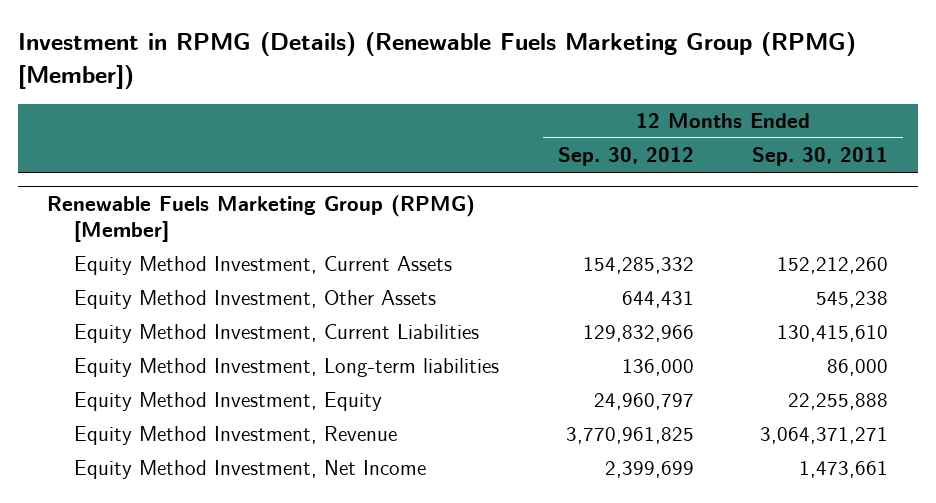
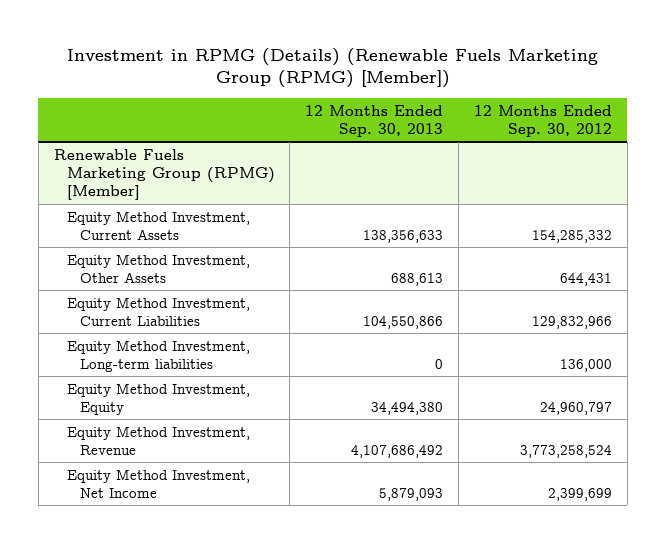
[752,147,889,167] Sep. 30, 2011 -> none
none -> [305,104,444,137] 12 Months Ended Sep. 30, 2013
[565,427,694,445] 3,770,961,825 -> [519,444,612,458] 3,773,258,524

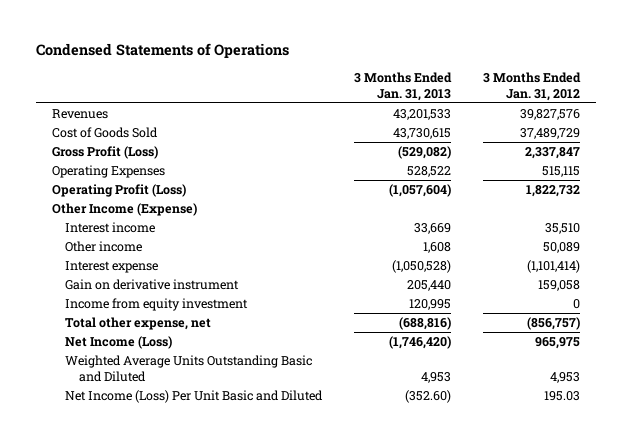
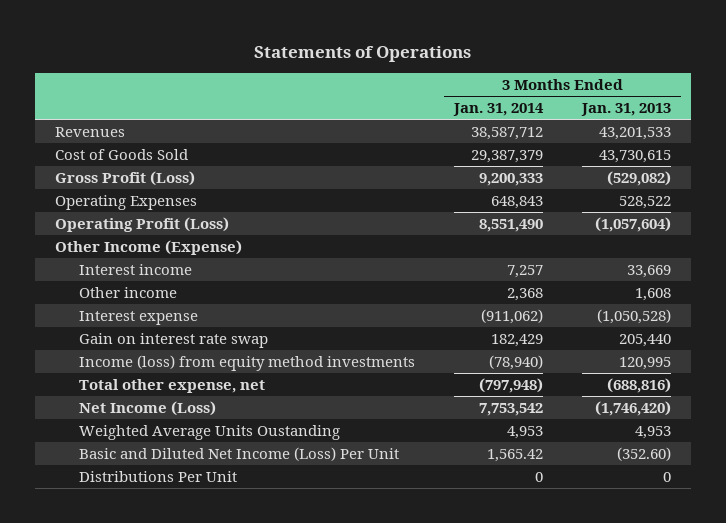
[35,43,289,59] Condensed Statements of Operations -> [254,46,472,63] Statements of Operations
[483,72,582,101] 3 Months Ended Jan. 31, 2012 -> none
none -> [452,103,544,117] Jan. 31, 2014
[65,279,240,291] Gain on derivative instrument -> [78,332,268,348] Gain on interest rate swap
[65,298,249,312] Income from equity investment -> [78,354,415,371] Income (loss) from equity method investments
[65,355,313,382] Weighted Average Units Outstanding Basic and Diluted -> [78,424,340,440] Weighted Average Units Oustanding
[65,390,324,404] Net Income (Loss) Per Unit Basic and Diluted -> [78,446,399,461] Basic and Diluted Net Income (Loss) Per Unit
none -> [78,470,237,482] Distributions Per Unit

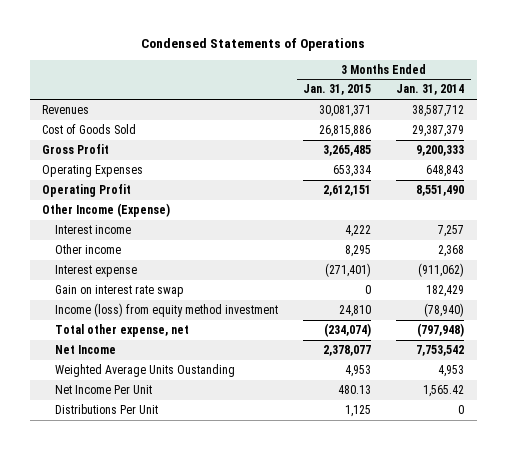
[254,46,472,63] Statements of Operations -> [141,38,366,52] Condensed Statements of Operations
[581,103,672,117] Jan. 31, 2013 -> none
none -> [303,84,372,96] Jan. 31, 2015
[54,170,195,186] Gross Profit (Loss) -> [42,143,110,154] Gross Profit
[54,216,229,232] Operating Profit (Loss) -> [42,183,132,197] Operating Profit
[78,354,415,371] Income (loss) from equity method investments -> [55,302,279,317] Income (loss) from equity method investment
[78,400,216,416] Net Income (Loss) -> [55,344,117,354] Net Income
[78,446,399,461] Basic and Diluted Net Income (Loss) Per Unit -> [55,384,153,394] Net Income Per Unit

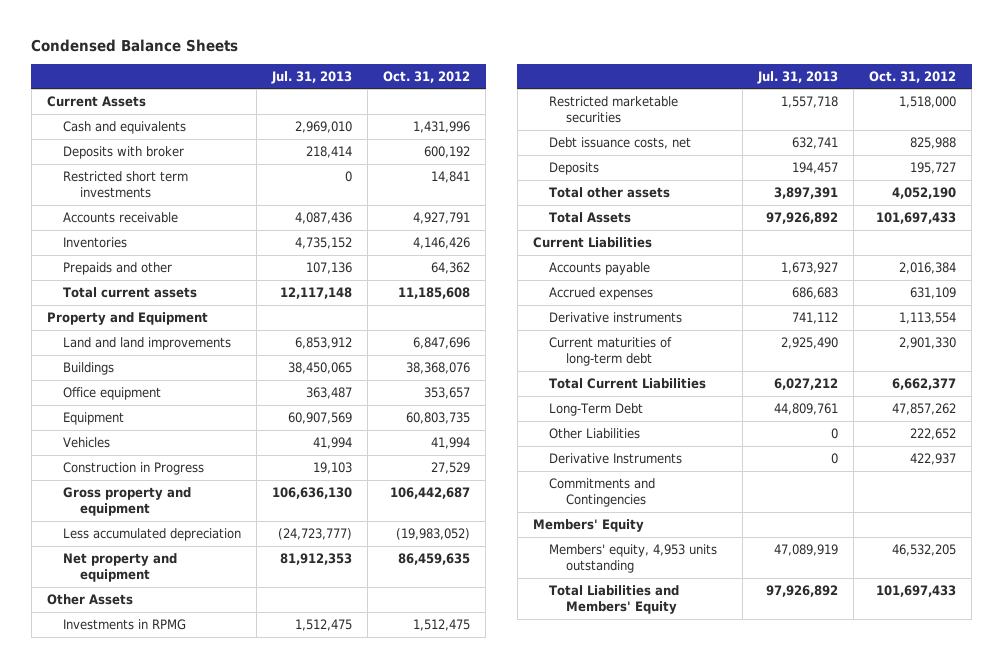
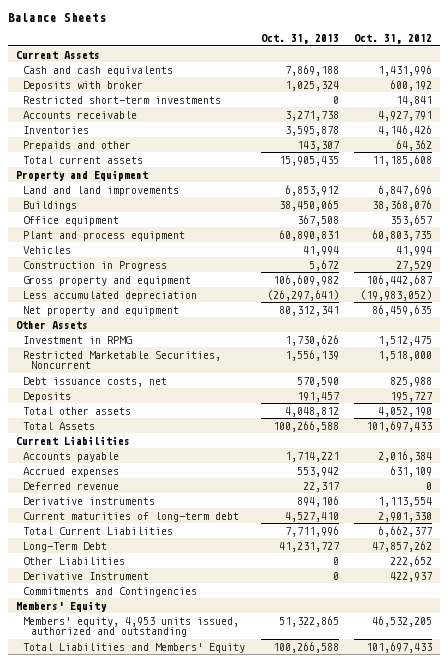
[31,38,239,52] Condensed Balance Sheets -> [7,12,106,22] Balance Sheets
[271,70,353,84] Jul. 31, 2013 -> none
none -> [260,34,339,45] Oct. 31, 2013
[63,120,187,134] Cash and equivalents -> [23,65,174,76] Cash and cash equivalents
[63,170,189,199] Restricted short term investments -> [23,95,222,104] Restricted short-term investments
[63,411,125,425] Equipment -> [23,230,186,241] Plant and process equipment
[63,618,187,630] Investments in RPMG -> [23,335,133,344] Investment in RPMG
[549,95,679,124] Restricted marketable securities -> [23,350,222,370] Restricted Marketable Securities, Noncurrent
none -> [23,481,120,490] Deferred revenue
[549,452,683,464] Derivative Instruments -> [23,571,150,580] Derivative Instrument
[549,543,718,574] Members' equity, 4,953 units outstanding -> [23,616,240,638] Members' equity, 4,953 units issued, authorized and outstanding

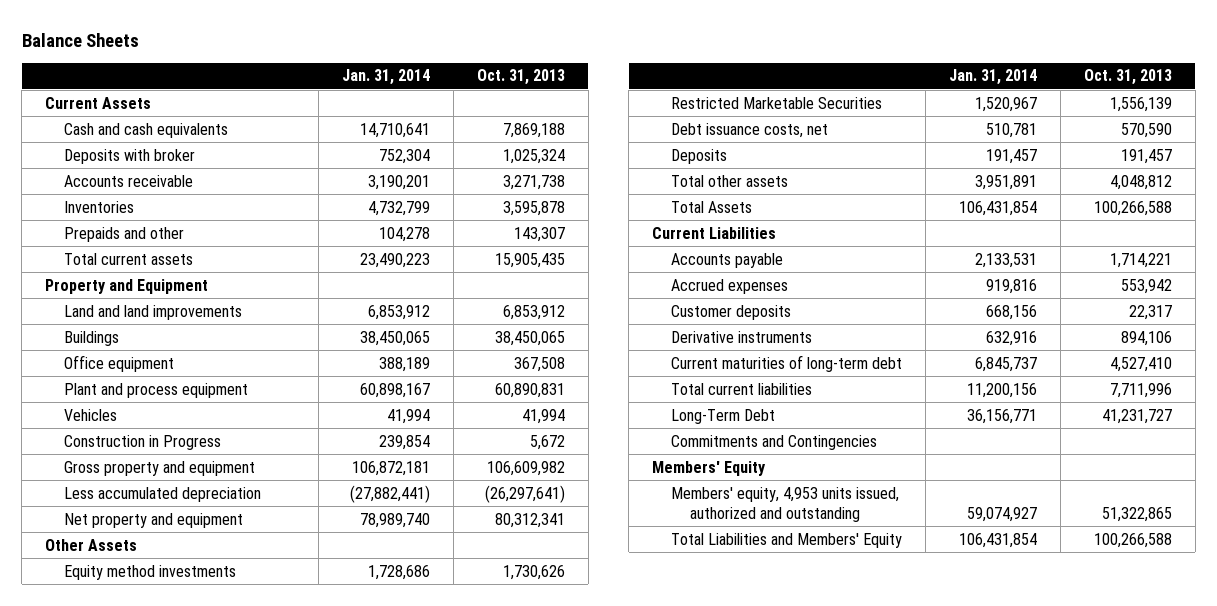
[354,34,433,45] Oct. 31, 2012 -> none
none -> [342,69,431,86] Jan. 31, 2014
[23,95,222,104] Restricted short-term investments -> none
[23,335,133,344] Investment in RPMG -> [64,564,237,580] Equity method investments
[23,350,222,370] Restricted Marketable Securities, Noncurrent -> [671,96,883,109] Restricted Marketable Securities
[23,481,120,490] Deferred revenue -> [671,304,792,320] Customer deposits
[23,526,174,535] Total Current Liabilities -> [671,382,813,395] Total current liabilities
[23,556,126,565] Other Liabilities -> none
[23,571,150,580] Derivative Instrument -> none

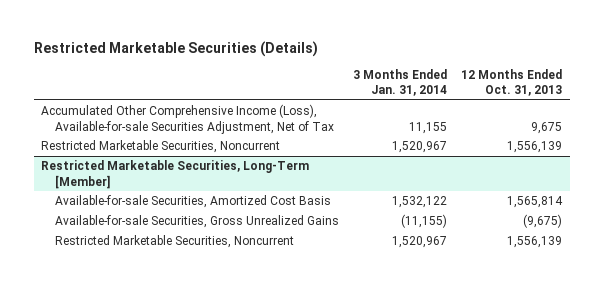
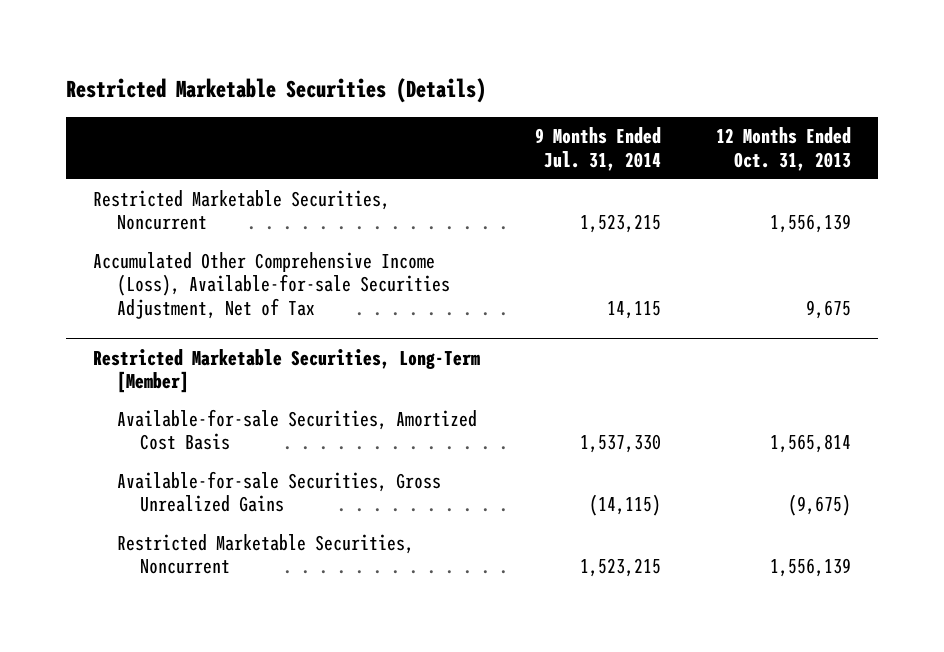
[353,68,448,97] 3 Months Ended Jan. 31, 2014 -> none
none -> [534,127,661,171] 9 Months Ended Jul. 31, 2014
[40,104,335,134] Accumulated Other Comprehensive Income (Loss), Available-for-sale Securities Adjustment, Net of Tax -> [93,252,450,319] Accumulated Other Comprehensive Income (Loss), Available-for-sale Securities Adjustment, Net of Tax

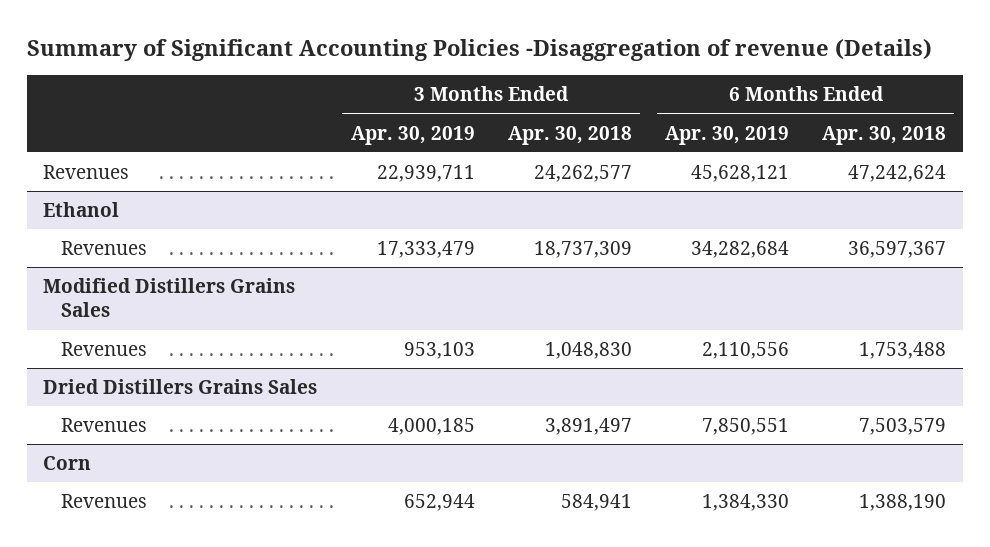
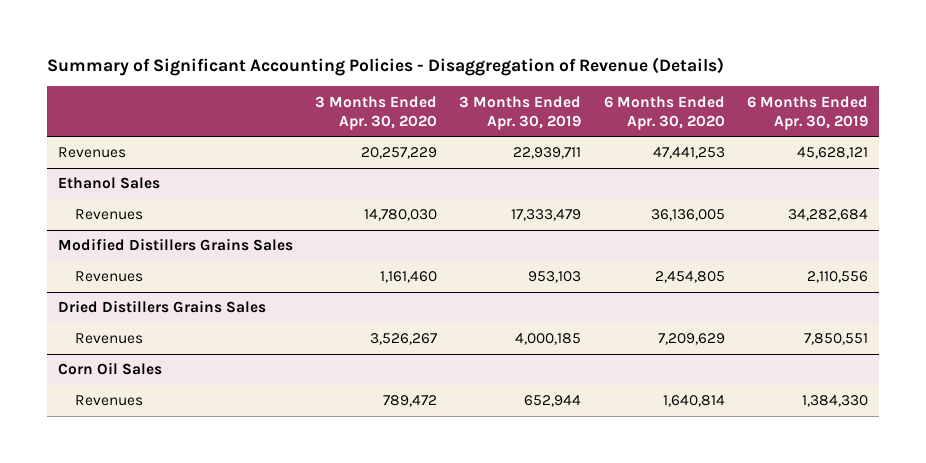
[26,39,932,62] Summary of Significant Accounting Policies -Disaggregation of revenue (Details) -> [47,56,725,76] Summary of Significant Accounting Policies - Disaggregation of Revenue (Details)
[507,125,632,145] Apr. 30, 2018 -> none
[822,125,947,145] Apr. 30, 2018 -> none
none -> [315,95,438,130] 3 Months Ended Apr. 30, 2020
none -> [603,95,725,130] 6 Months Ended Apr. 30, 2020
[43,201,120,217] Ethanol -> [58,177,161,190] Ethanol Sales
[43,455,92,470] Corn -> [58,362,163,376] Corn Oil Sales

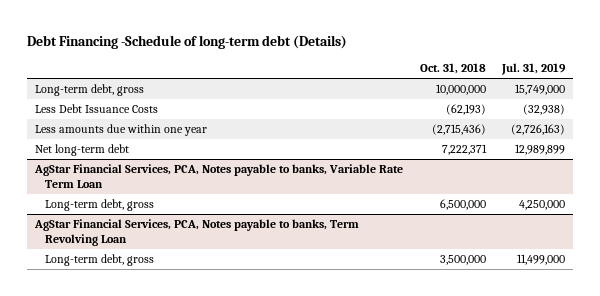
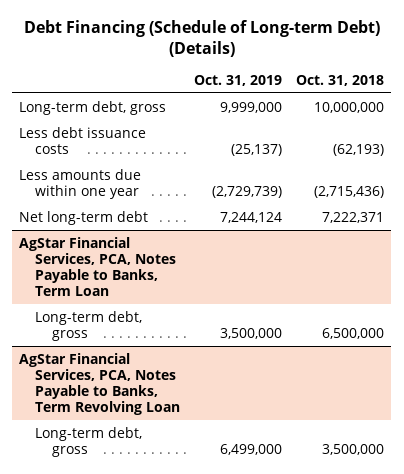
[27,34,348,49] Debt Financing -Schedule of long-term debt (Details) -> [23,19,380,57] Debt Financing (Schedule of Long-term Debt) (Details)
[500,63,566,76] Jul. 31, 2019 -> none
none -> [194,74,283,86] Oct. 31, 2019
[35,104,159,114] Less Debt Issuance Costs -> [19,126,147,154] Less debt issuance costs
[34,164,404,188] AgStar Financial Services, PCA, Notes payable to banks, Variable Rate Term Loan -> [19,236,177,296] AgStar Financial Services, PCA, Notes Payable to Banks, Term Loan
[34,219,360,246] AgStar Financial Services, PCA, Notes payable to banks, Term Revolving Loan -> [19,352,181,415] AgStar Financial Services, PCA, Notes Payable to Banks, Term Revolving Loan

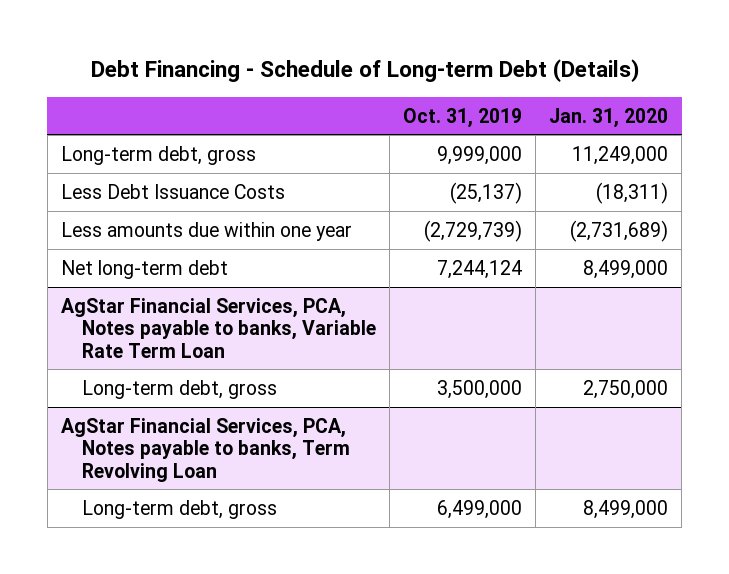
[23,19,380,57] Debt Financing (Schedule of Long-term Debt) (Details) -> [90,59,639,83] Debt Financing - Schedule of Long-term Debt (Details)
[296,74,385,86] Oct. 31, 2018 -> none
none -> [549,107,669,128] Jan. 31, 2020
[19,126,147,154] Less debt issuance costs -> [60,183,285,199] Less Debt Issuance Costs
[19,236,177,296] AgStar Financial Services, PCA, Notes Payable to Banks, Term Loan -> [60,297,377,358] AgStar Financial Services, PCA, Notes payable to banks, Variable Rate Term Loan
[19,352,181,415] AgStar Financial Services, PCA, Notes Payable to Banks, Term Revolving Loan -> [60,417,351,482] AgStar Financial Services, PCA, Notes payable to banks, Term Revolving Loan

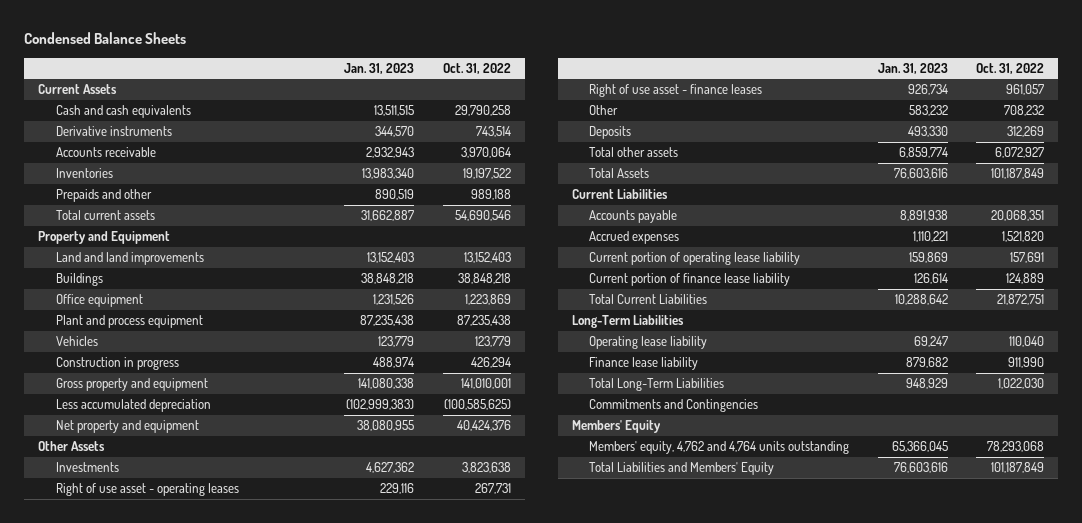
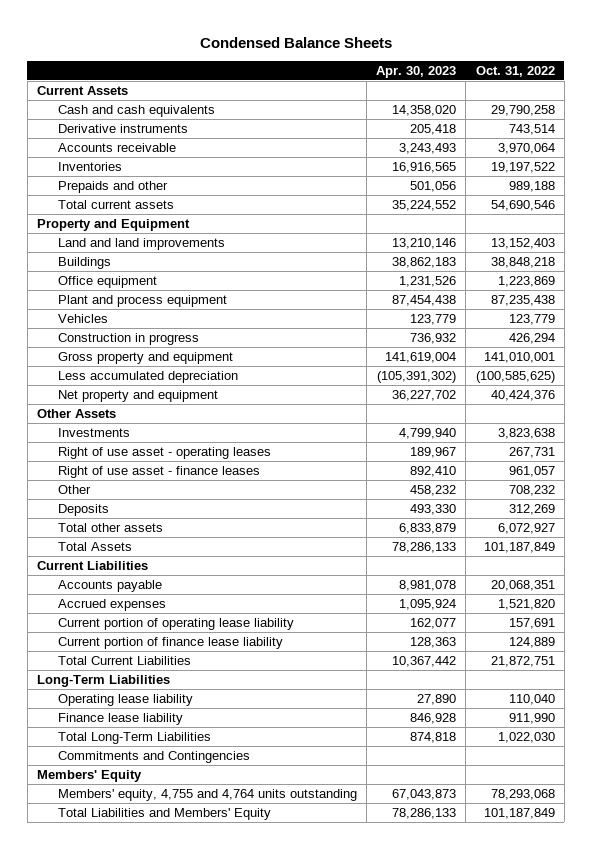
[344,62,415,74] Jan. 31, 2023 -> none
none -> [376,65,457,78] Apr. 30, 2023
[589,441,850,455] Members' equity, 4,762 and 4,764 units outstanding -> [57,789,357,802] Members' equity, 4,755 and 4,764 units outstanding

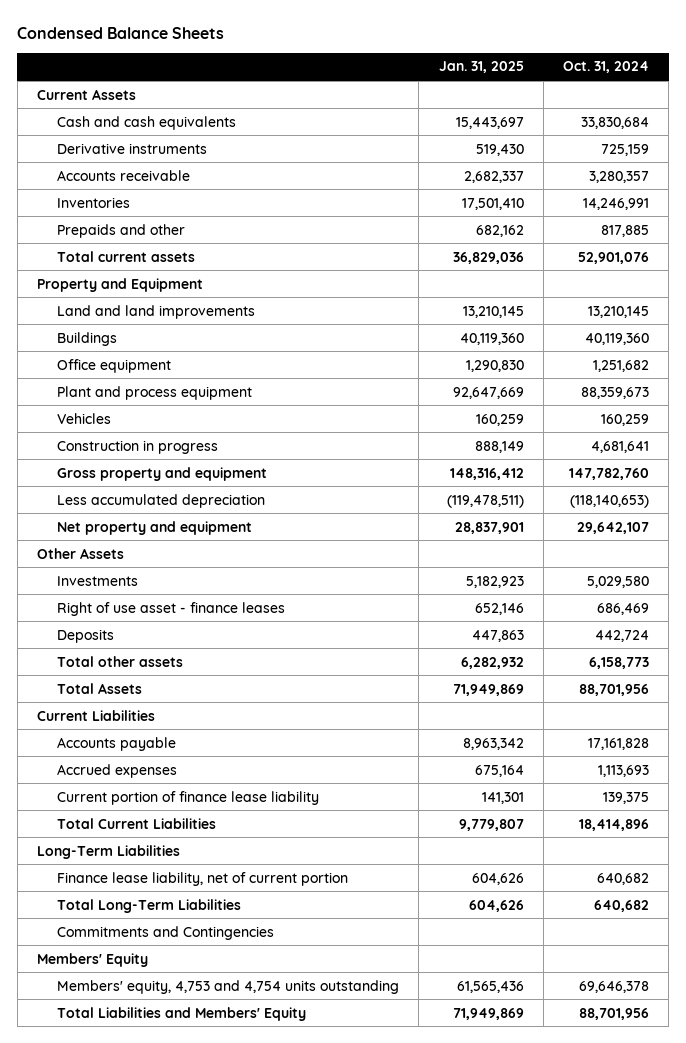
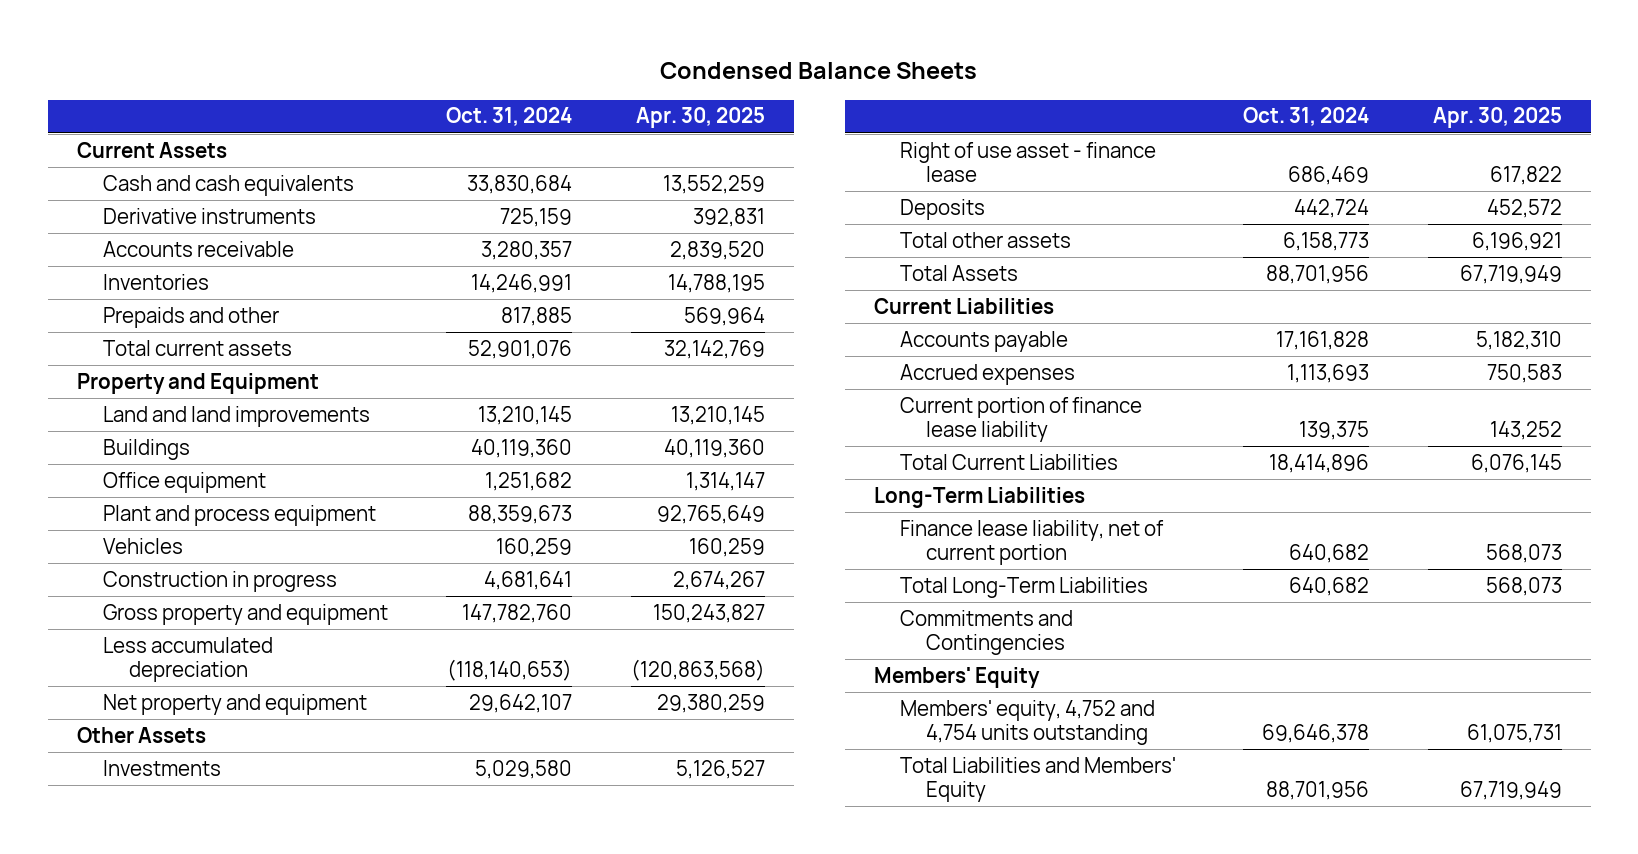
[438,61,524,74] Jan. 31, 2025 -> none
none -> [635,107,765,129] Apr. 30, 2025
[57,601,286,616] Right of use asset - finance leases -> [899,141,1156,182] Right of use asset - finance lease
[57,979,400,994] Members' equity, 4,753 and 4,754 units outstanding -> [899,699,1155,745] Members' equity, 4,752 and 4,754 units outstanding

